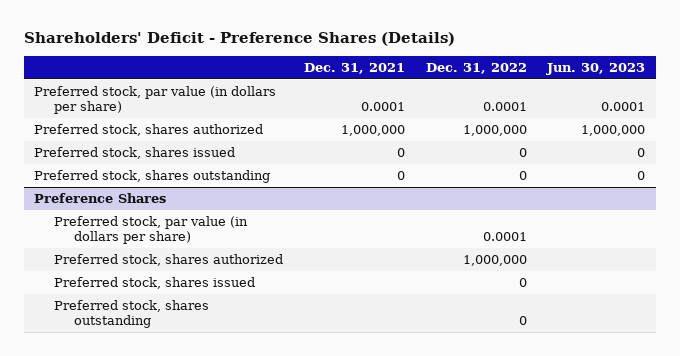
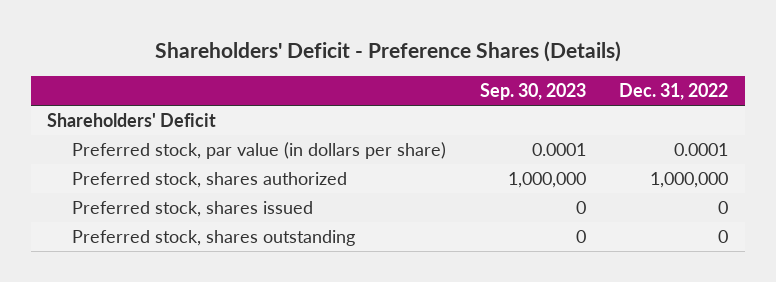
[303,62,405,74] Dec. 31, 2021 -> none
[546,62,646,75] Jun. 30, 2023 -> none
none -> [479,82,586,100] Sep. 30, 2023
[34,86,277,115] Preferred stock, par value (in dollars per share) -> none
[34,124,264,137] Preferred stock, shares authorized -> none
[34,147,236,160] Preferred stock, shares issued -> none
[34,170,271,184] Preferred stock, shares outstanding -> none
[34,193,167,204] Preference Shares -> none
none -> [47,113,217,128] Shareholders' Deficit

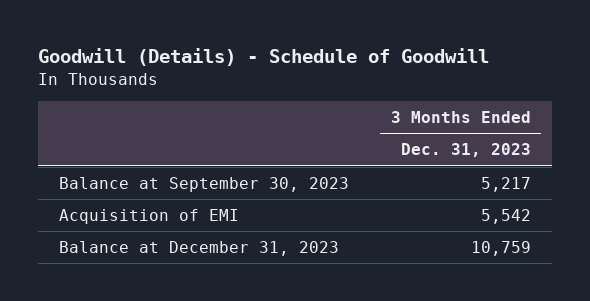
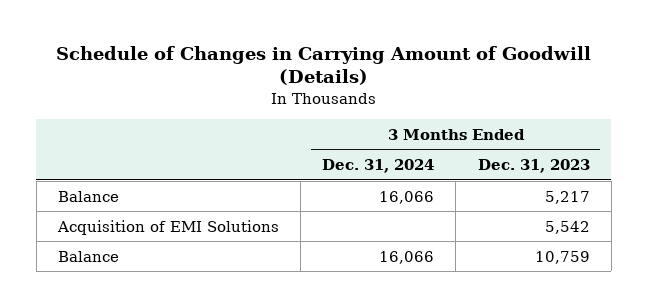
[38,48,490,67] Goodwill (Details) - Schedule of Goodwill -> [55,45,591,86] Schedule of Changes in Carrying Amount of Goodwill (Details)
none -> [322,159,435,174] Dec. 31, 2024
[59,177,350,193] Balance at September 30, 2023 -> [57,190,119,202] Balance
[59,209,240,225] Acquisition of EMI -> [56,219,279,235] Acquisition of EMI Solutions
[59,241,340,257] Balance at December 31, 2023 -> [57,250,119,262] Balance

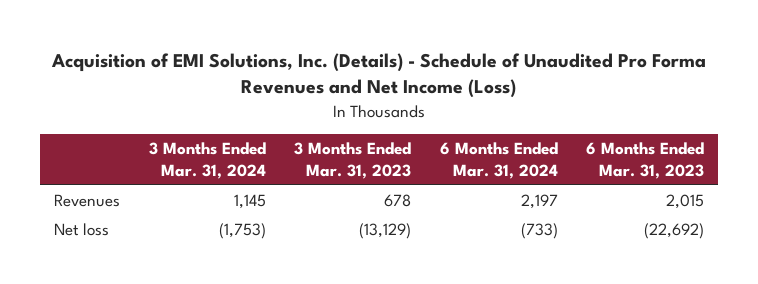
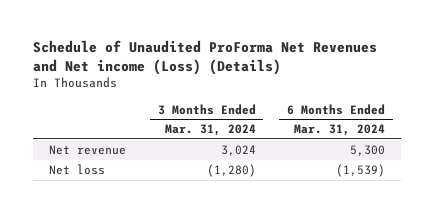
[51,52,707,99] Acquisition of EMI Solutions, Inc. (Details) - Schedule of Unaudited Pro Forma Revenues and Net Income (Loss) -> [33,40,378,76] Schedule of Unaudited ProForma Net Revenues and Net income (Loss) (Details)
[294,142,412,179] 3 Months Ended Mar. 31, 2023 -> none
[586,142,705,179] 6 Months Ended Mar. 31, 2023 -> none
[54,194,121,208] Revenues -> none
none -> [49,145,127,156] Net revenue
[218,223,266,240] (1,753) -> [206,164,256,178] (1,280)
[520,223,558,240] (733) -> [335,164,385,178] (1,539)

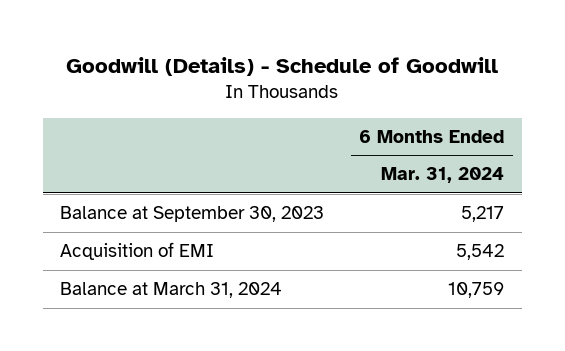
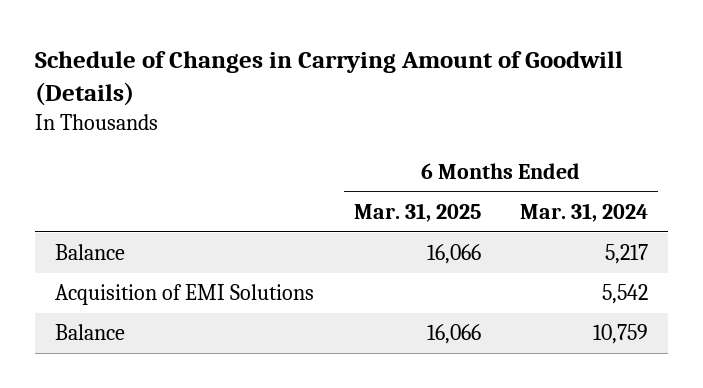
[66,56,499,76] Goodwill (Details) - Schedule of Goodwill -> [35,51,624,107] Schedule of Changes in Carrying Amount of Goodwill (Details)
none -> [353,202,481,222] Mar. 31, 2025
[60,206,325,223] Balance at September 30, 2023 -> [54,244,125,261] Balance
[60,242,215,261] Acquisition of EMI -> [54,284,314,306] Acquisition of EMI Solutions
[60,282,283,299] Balance at March 31, 2024 -> [54,324,125,341] Balance

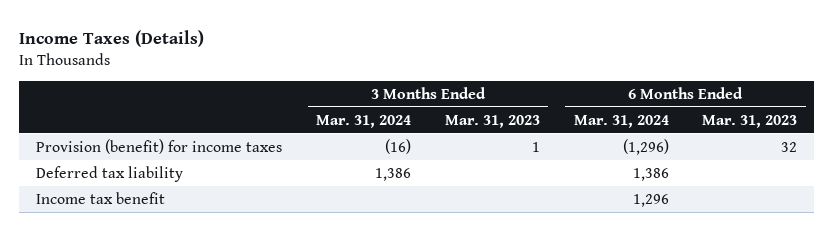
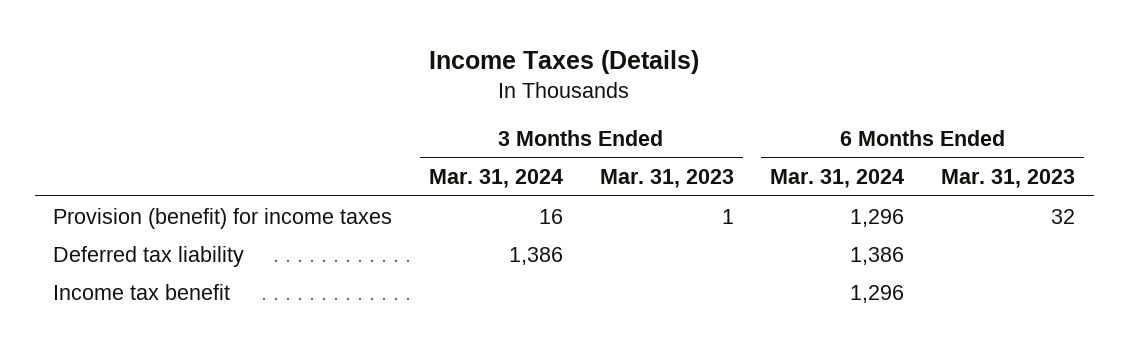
[385,138,412,154] (16) -> [539,208,564,224] 16
[622,138,669,155] (1,296) -> [850,208,905,227] 1,296

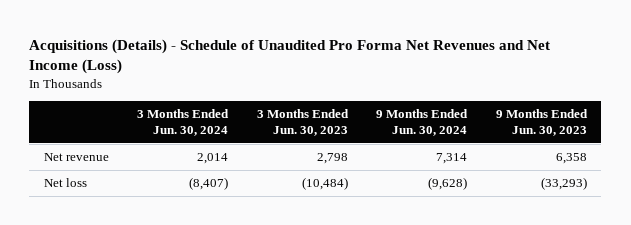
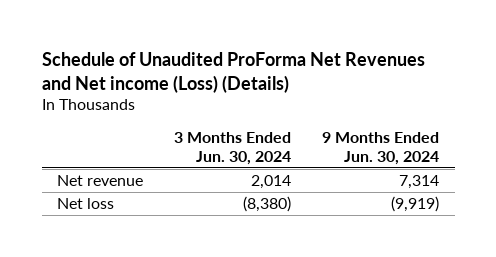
[29,38,551,75] Acquisitions (Details) - Schedule of Unaudited Pro Forma Net Revenues and Net Income (Loss) -> [41,51,425,93] Schedule of Unaudited ProForma Net Revenues and Net income (Loss) (Details)
[256,109,349,136] 3 Months Ended Jun. 30, 2023 -> none
[496,109,589,136] 9 Months Ended Jun. 30, 2023 -> none
[189,177,229,191] (8,407) -> [243,196,292,213] (8,380)
[428,177,468,191] (9,628) -> [391,196,440,213] (9,919)

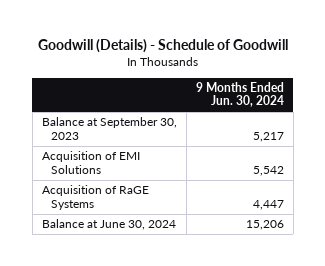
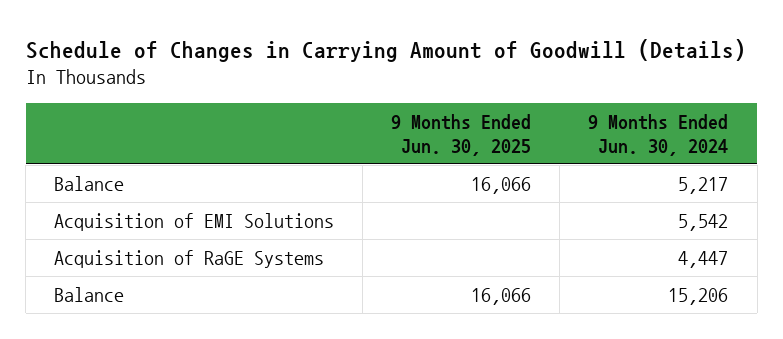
[37,39,288,54] Goodwill (Details) - Schedule of Goodwill -> [25,38,746,62] Schedule of Changes in Carrying Amount of Goodwill (Details)
none -> [391,114,532,156] 9 Months Ended Jun. 30, 2025
[41,117,177,140] Balance at September 30, 2023 -> [54,175,125,191] Balance
[41,219,176,231] Balance at June 30, 2024 -> [54,286,125,302] Balance

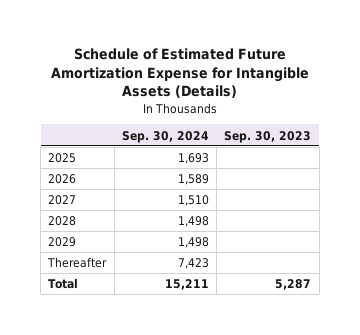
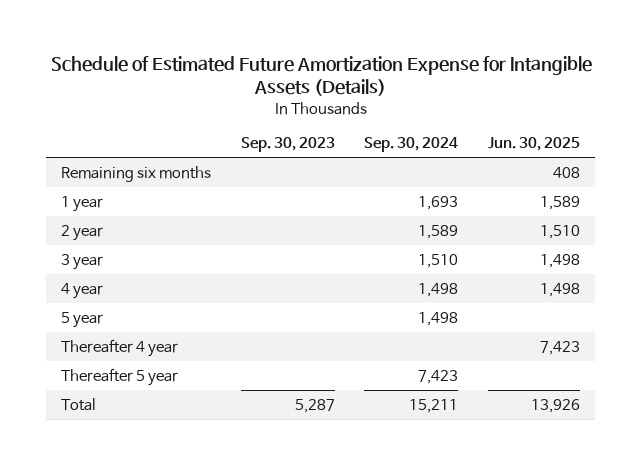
none -> [487,137,580,152] Jun. 30, 2025
none -> [61,165,212,182] Remaining six months
[48,153,77,164] 2025 -> [61,195,104,212] 1 year
[48,174,77,185] 2026 -> [61,224,104,241] 2 year
[48,195,77,206] 2027 -> [61,253,104,270] 3 year
[48,216,77,227] 2028 -> [61,282,104,299] 4 year
[48,237,77,248] 2029 -> [61,311,104,328] 5 year
none -> [61,338,179,357] Thereafter 4 year
[47,257,108,269] Thereafter -> [61,367,179,386] Thereafter 5 year

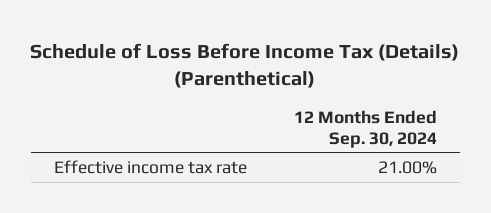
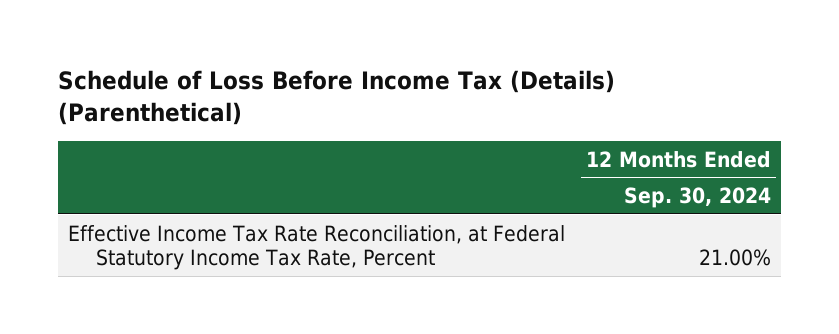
[53,160,247,175] Effective income tax rate -> [68,224,566,271] Effective Income Tax Rate Reconciliation, at Federal Statutory Income Tax Rate, Percent

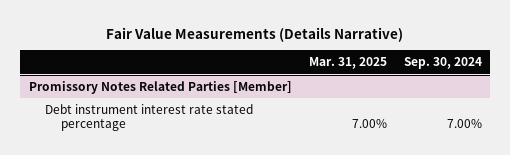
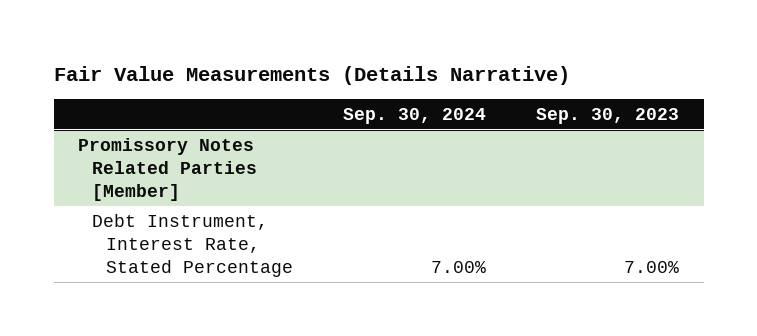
[308,57,387,70] Mar. 31, 2025 -> none
none -> [535,107,679,124] Sep. 30, 2023
[44,103,253,132] Debt instrument interest rate stated percentage -> [92,213,293,277] Debt Instrument, Interest Rate, Stated Percentage

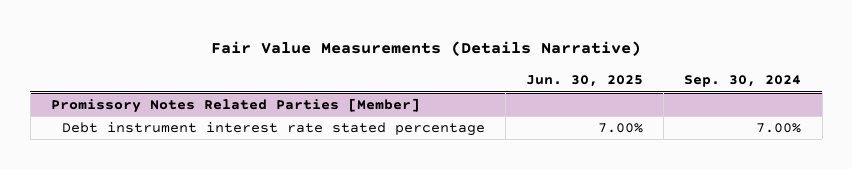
[535,107,679,124] Sep. 30, 2023 -> none
none -> [526,75,644,88] Jun. 30, 2025
[92,213,293,277] Debt Instrument, Interest Rate, Stated Percentage -> [61,122,485,137] Debt instrument interest rate stated percentage

